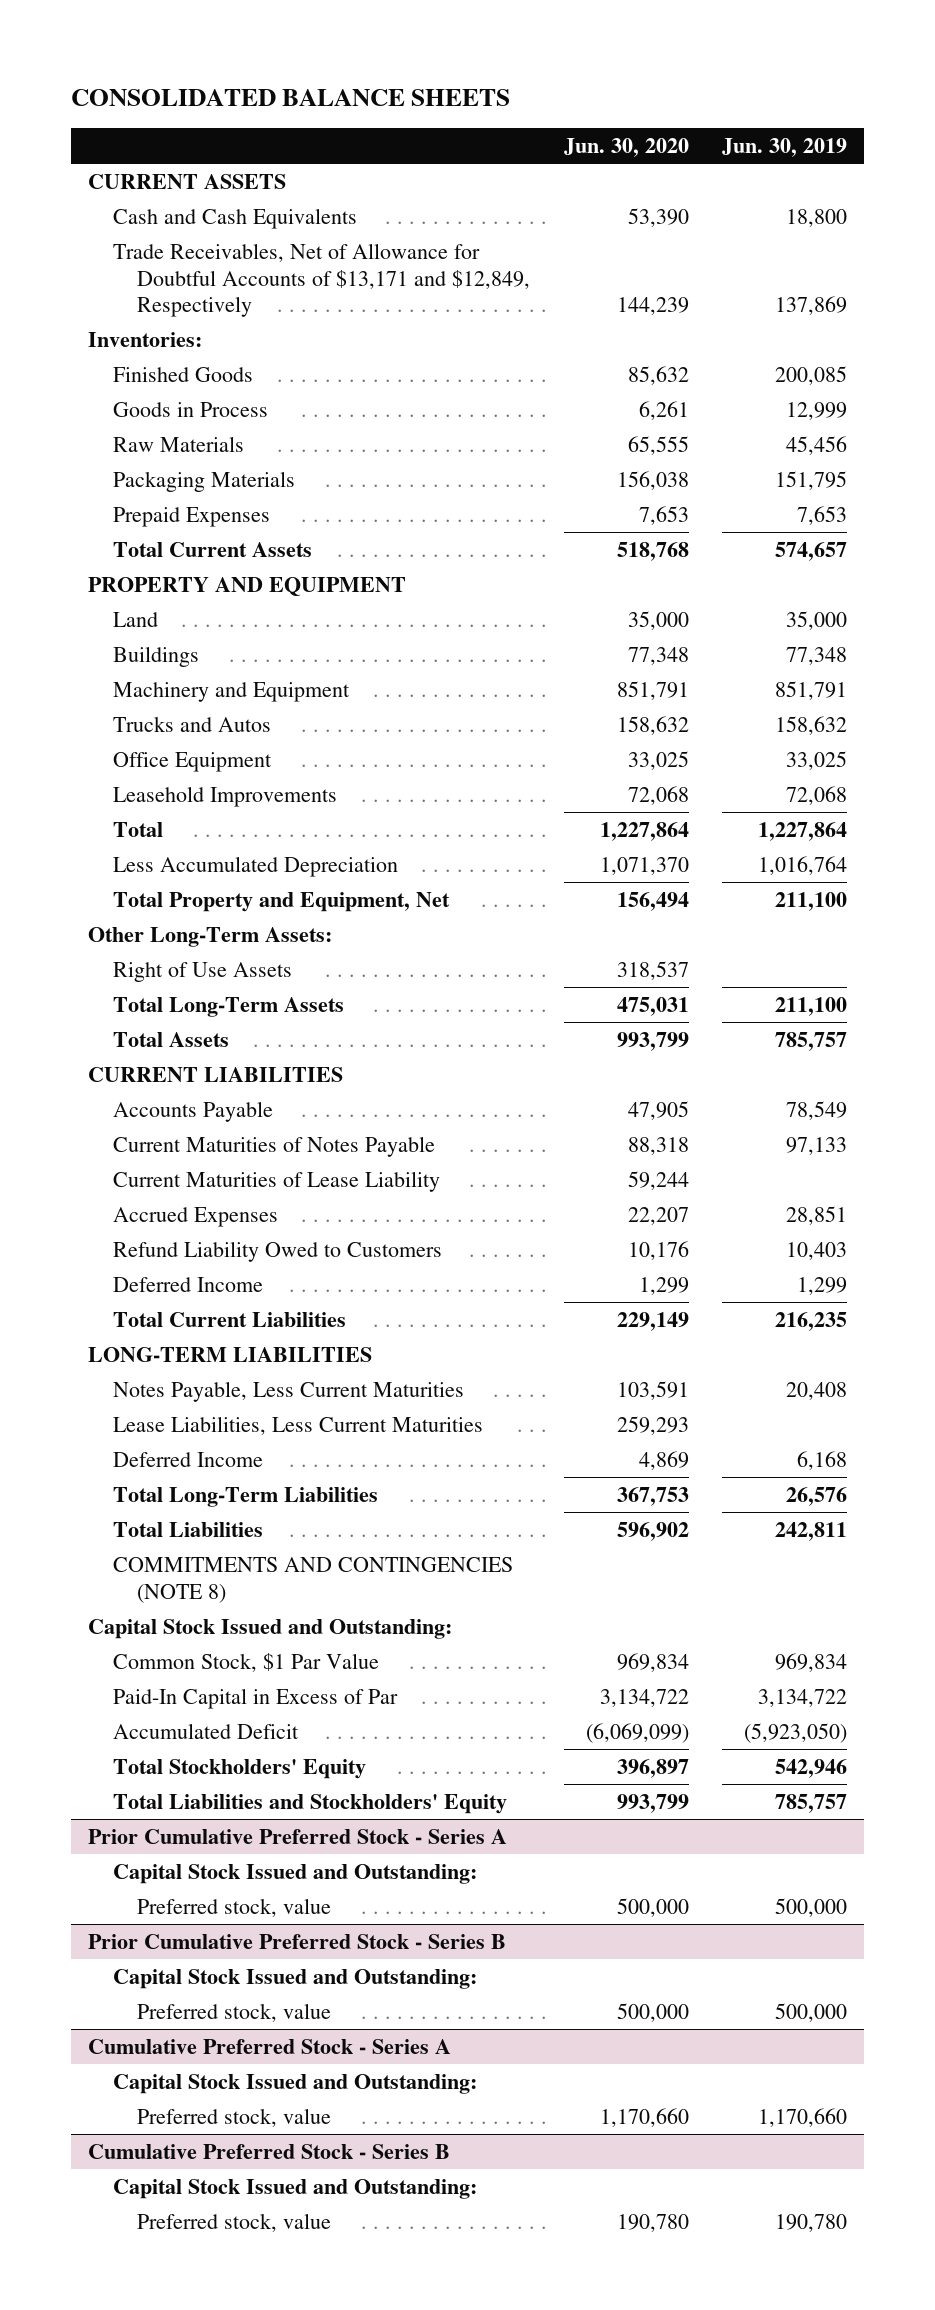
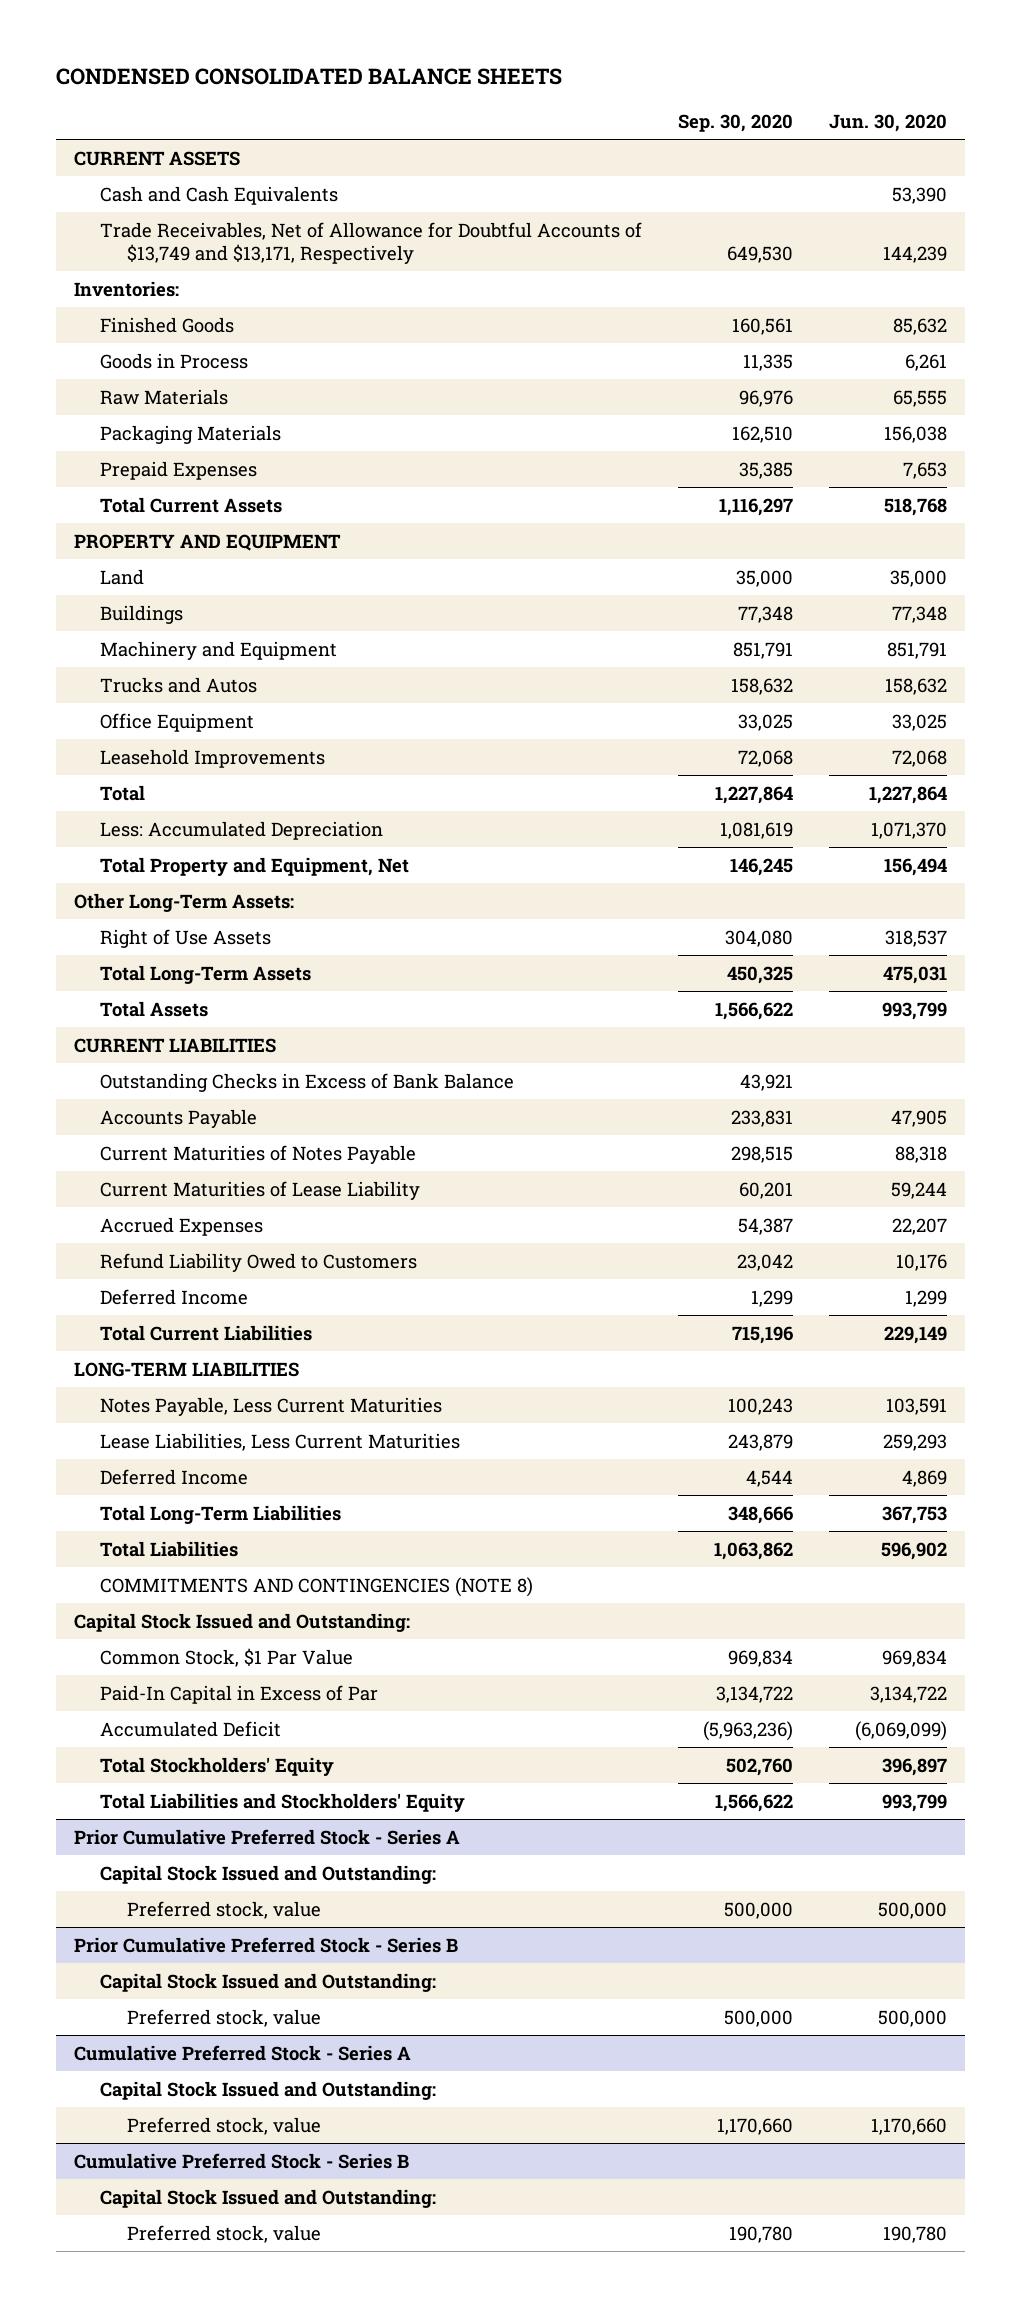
[71,88,511,106] CONSOLIDATED BALANCE SHEETS -> [55,68,562,86] CONDENSED CONSOLIDATED BALANCE SHEETS
[722,137,848,157] Jun. 30, 2019 -> none
none -> [678,113,794,132] Sep. 30, 2020
[112,242,531,318] Trade Receivables, Net of Allowance for Doubtful Accounts of $13,171 and $12,849, Respectively -> [100,221,643,265] Trade Receivables, Net of Allowance for Doubtful Accounts of $13,749 and $13,171, Respectively
[112,855,398,877] Less Accumulated Depreciation -> [100,820,384,840] Less: Accumulated Depreciation
none -> [100,1072,515,1092] Outstanding Checks in Excess of Bank Balance

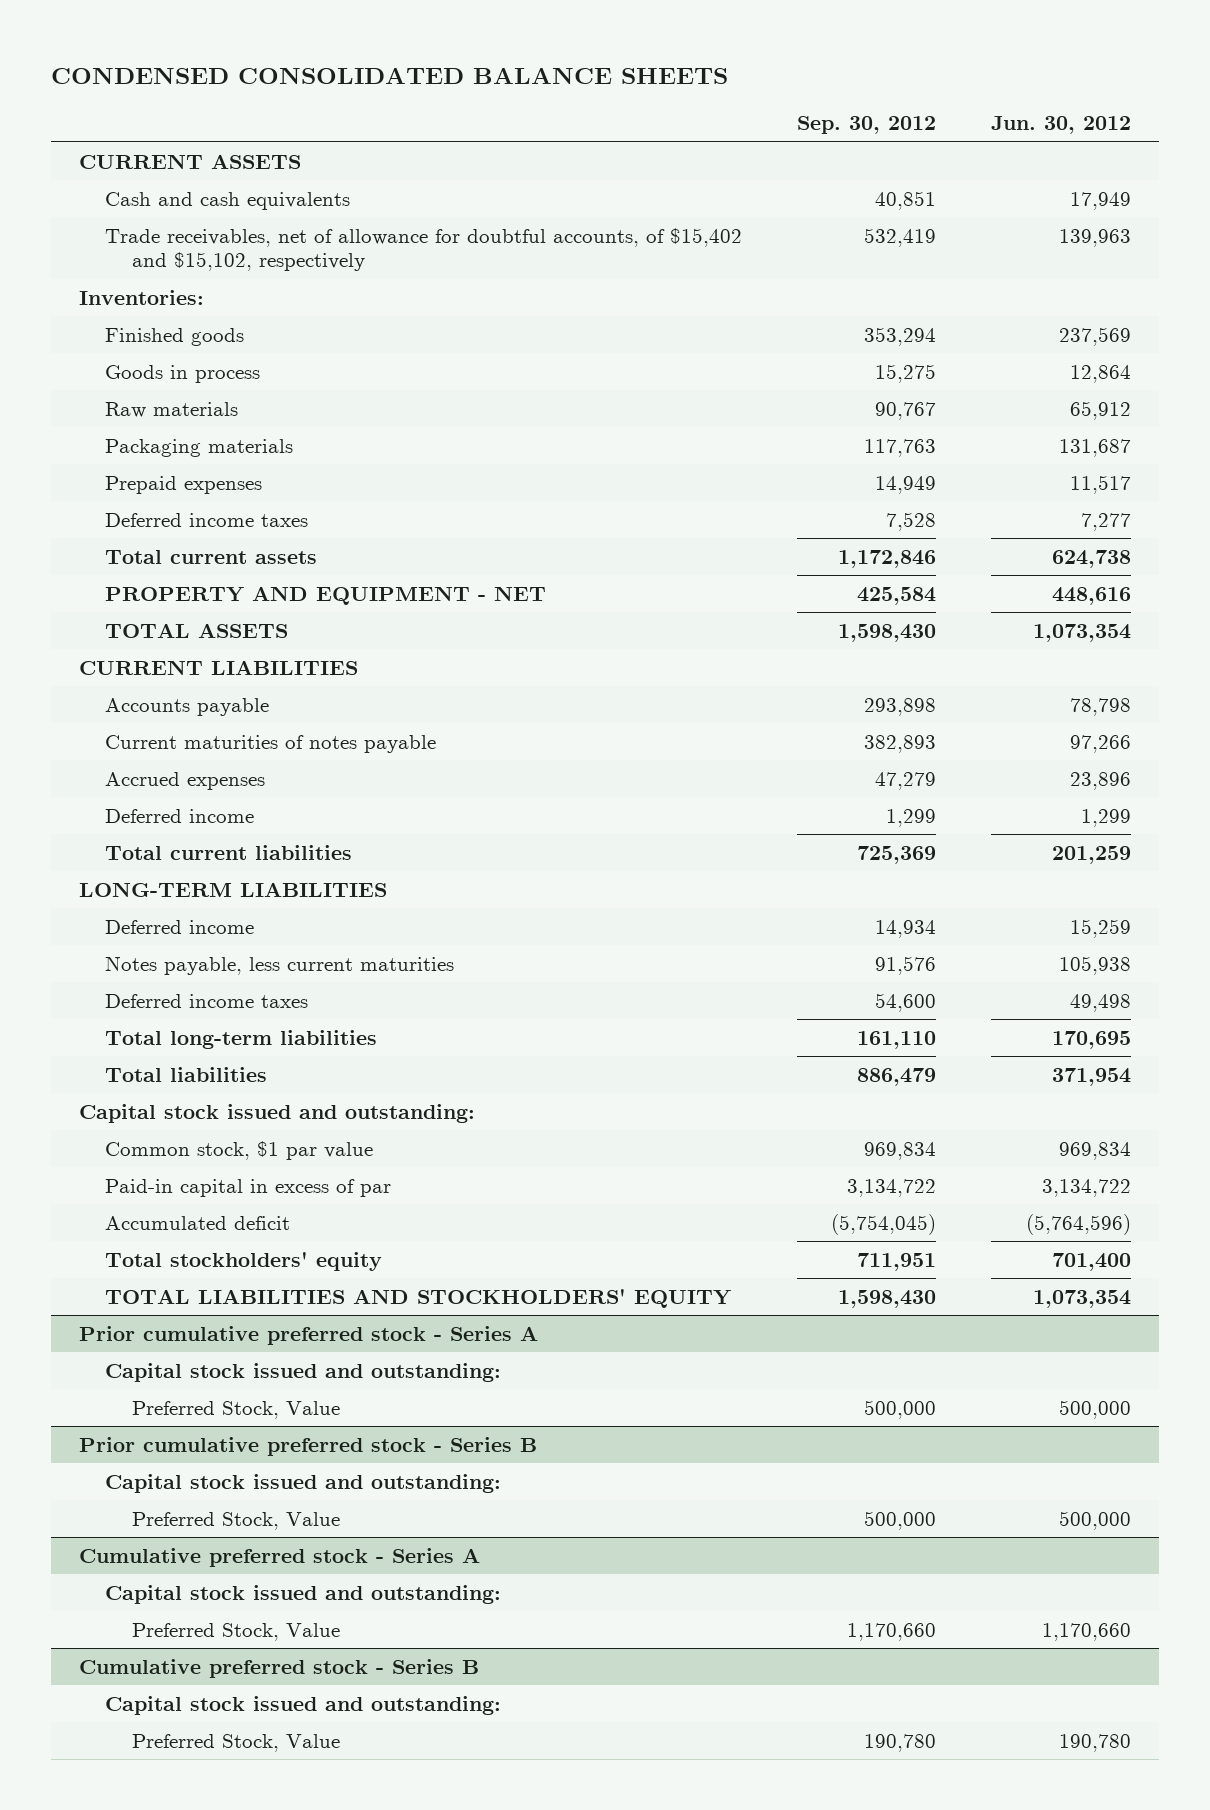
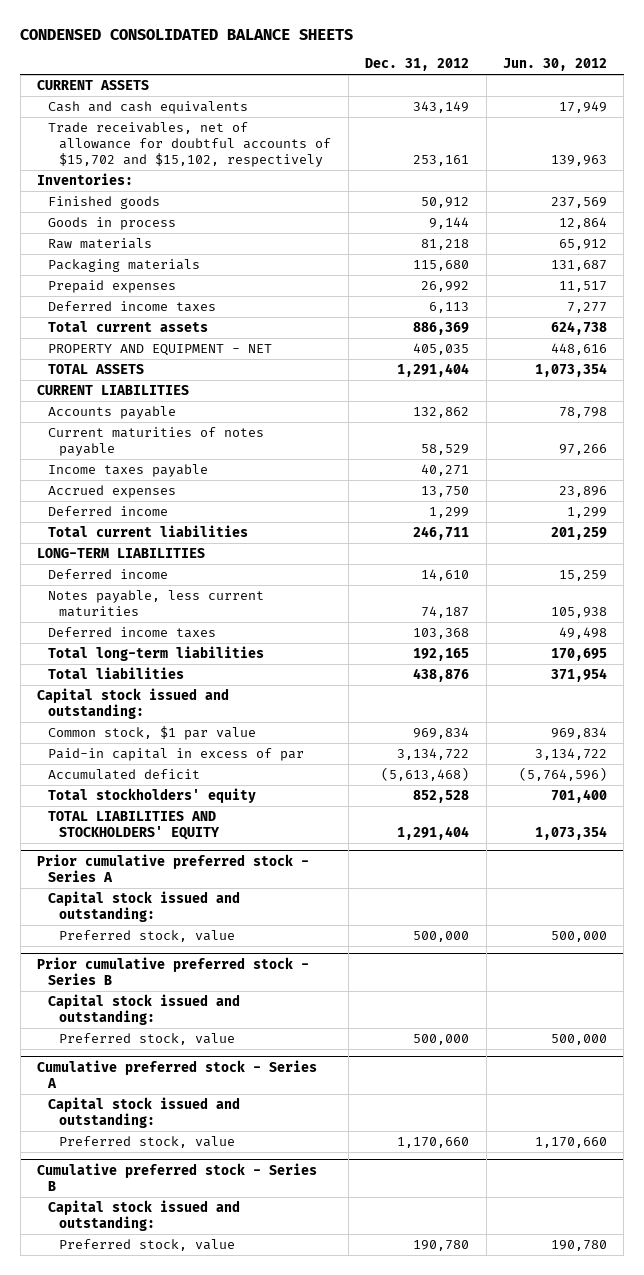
[797,116,937,135] Sep. 30, 2012 -> none
none -> [365,58,470,72] Dec. 31, 2012
[105,227,743,272] Trade receivables, net of allowance for doubtful accounts, of $15,402 and $15,102, respectively -> [48,122,332,167] Trade receivables, net of allowance for doubtful accounts of $15,702 and $15,102, respectively
none -> [48,464,209,478] Income taxes payable
[131,1400,340,1419] Preferred Stock, Value -> [59,930,236,943] Preferred stock, value
[131,1511,340,1530] Preferred Stock, Value -> [59,1033,236,1046] Preferred stock, value
[131,1622,340,1641] Preferred Stock, Value -> [59,1136,236,1149] Preferred stock, value
[131,1733,340,1752] Preferred Stock, Value -> [59,1239,236,1252] Preferred stock, value

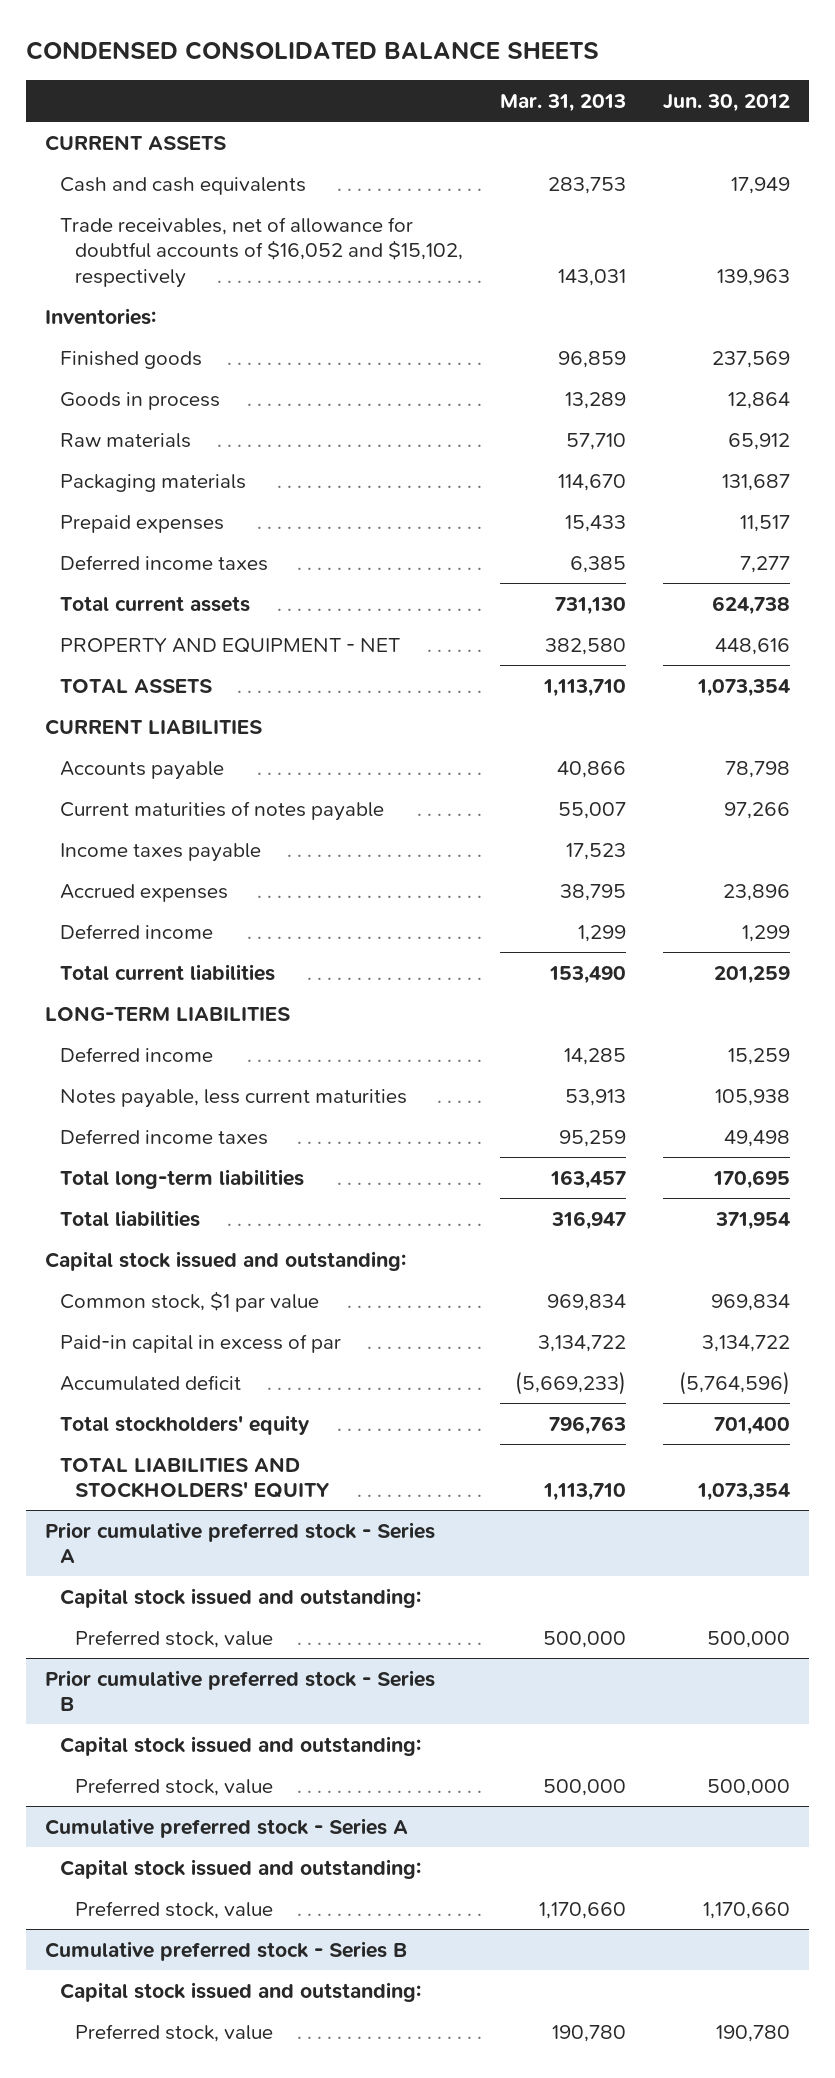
[365,58,470,72] Dec. 31, 2012 -> none
none -> [500,94,627,113] Mar. 31, 2013
[48,122,332,167] Trade receivables, net of allowance for doubtful accounts of $15,702 and $15,102, respectively -> [59,216,463,288] Trade receivables, net of allowance for doubtful accounts of $16,052 and $15,102, respectively

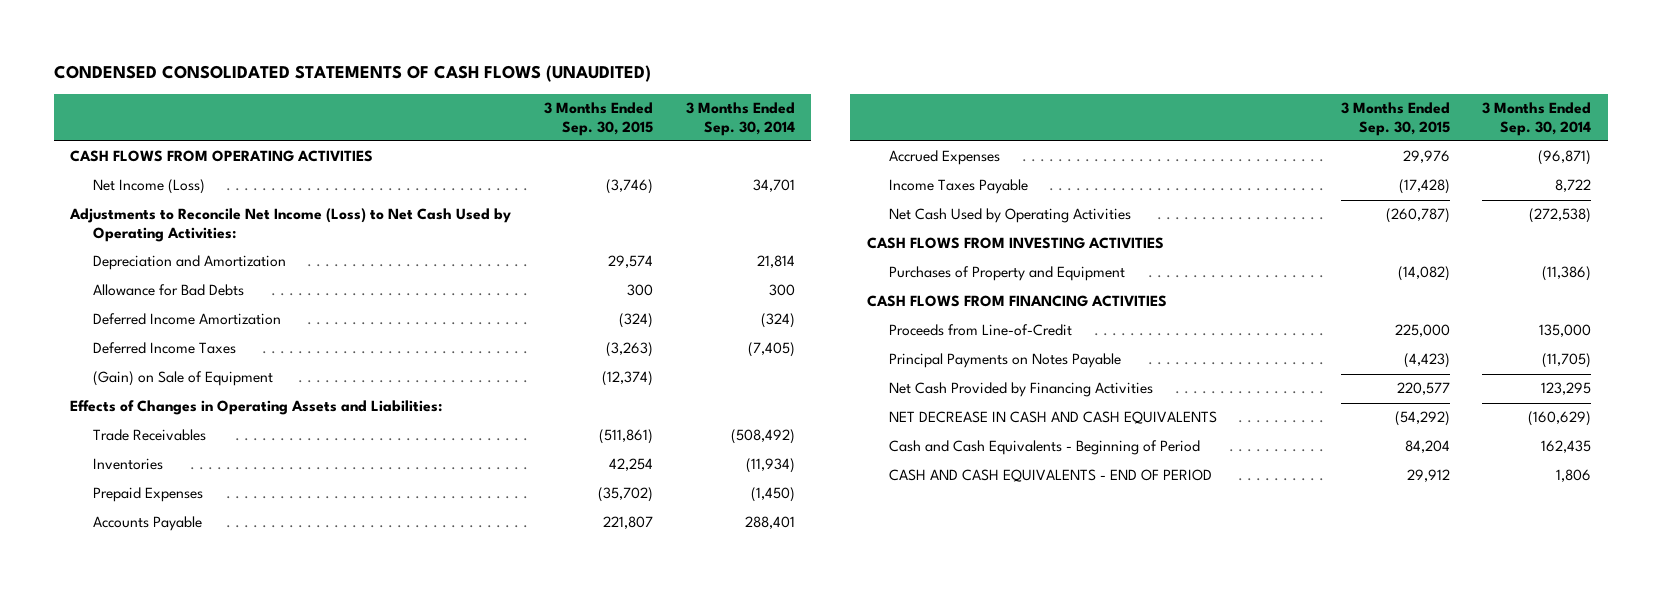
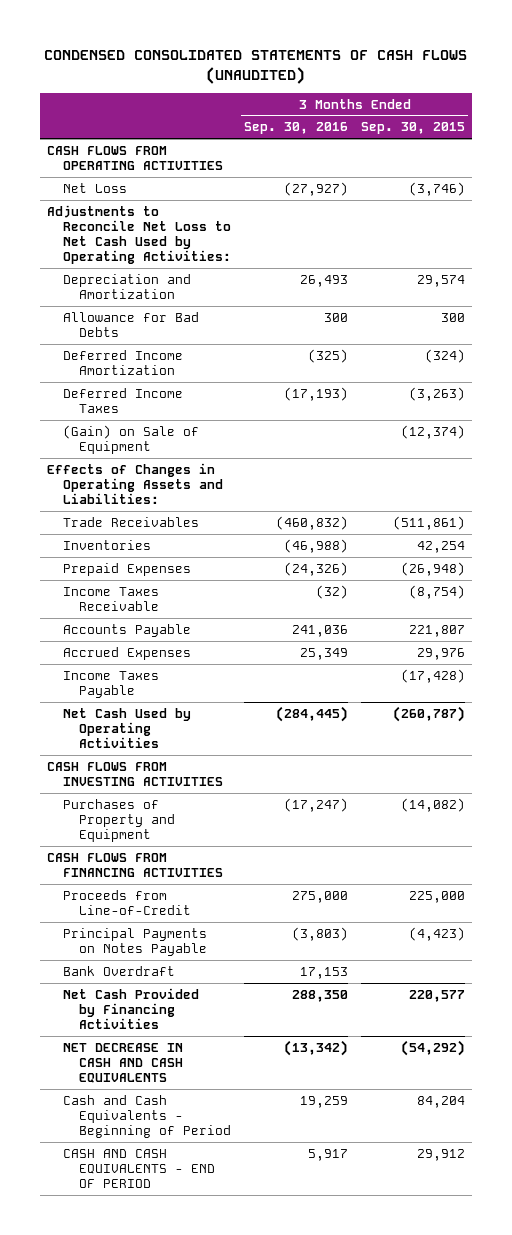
[686,102,796,136] 3 Months Ended Sep. 30, 2014 -> none
none -> [243,122,348,135] Sep. 30, 2016
[92,179,205,195] Net Income (Loss) -> [62,182,127,193] Net Loss
[69,208,512,242] Adjustments to Reconcile Net Income (Loss) to Net Cash Used by Operating Activities: -> [46,204,231,265] Adjustments to Reconcile Net Loss to Net Cash Used by Operating Activities:
[598,487,654,503] (35,702) -> [401,561,466,576] (26,948)
none -> [62,586,159,612] Income Taxes Receivable
none -> [62,965,175,976] Bank Overdraft

